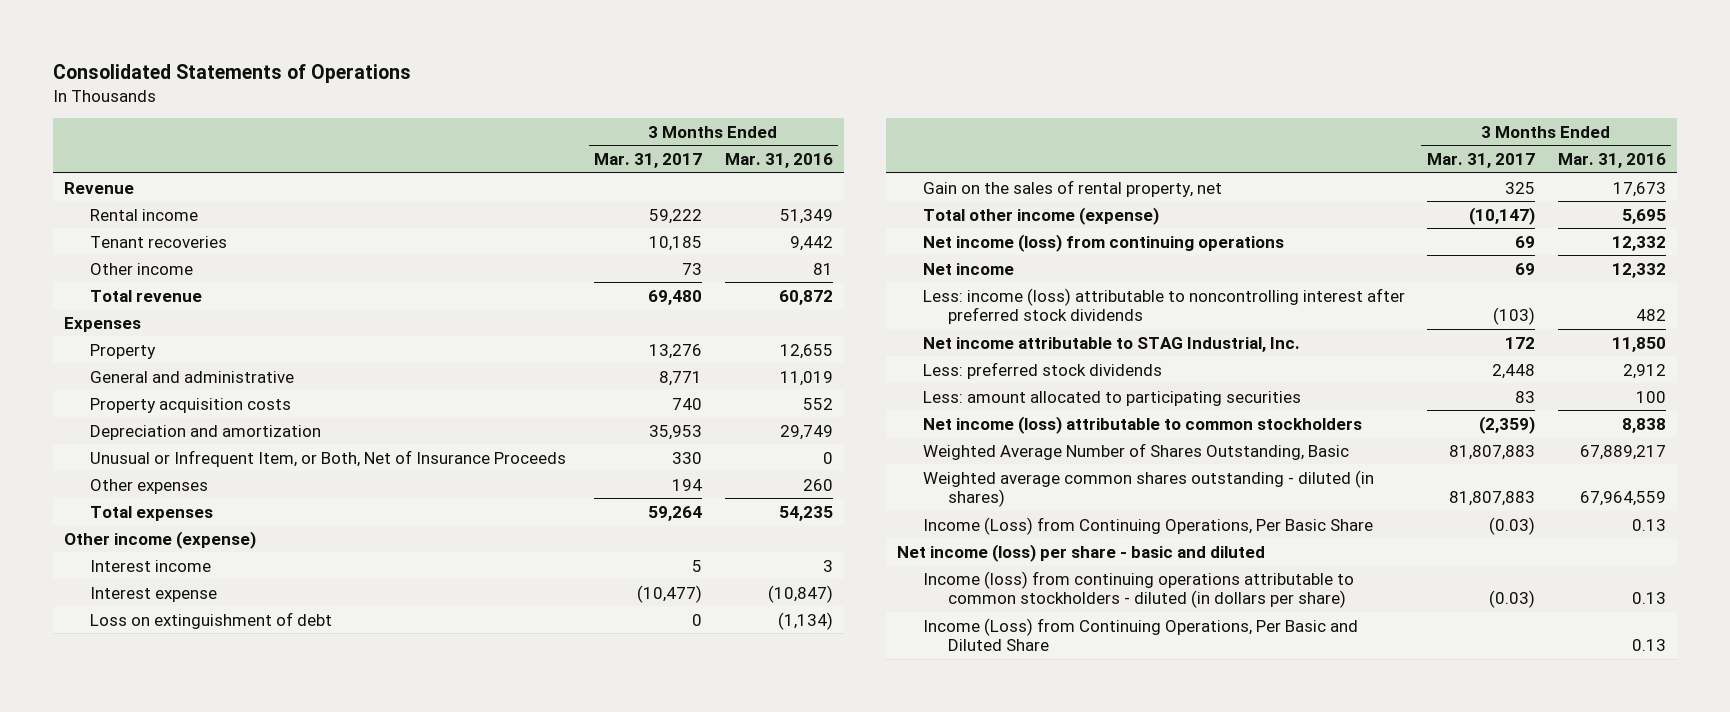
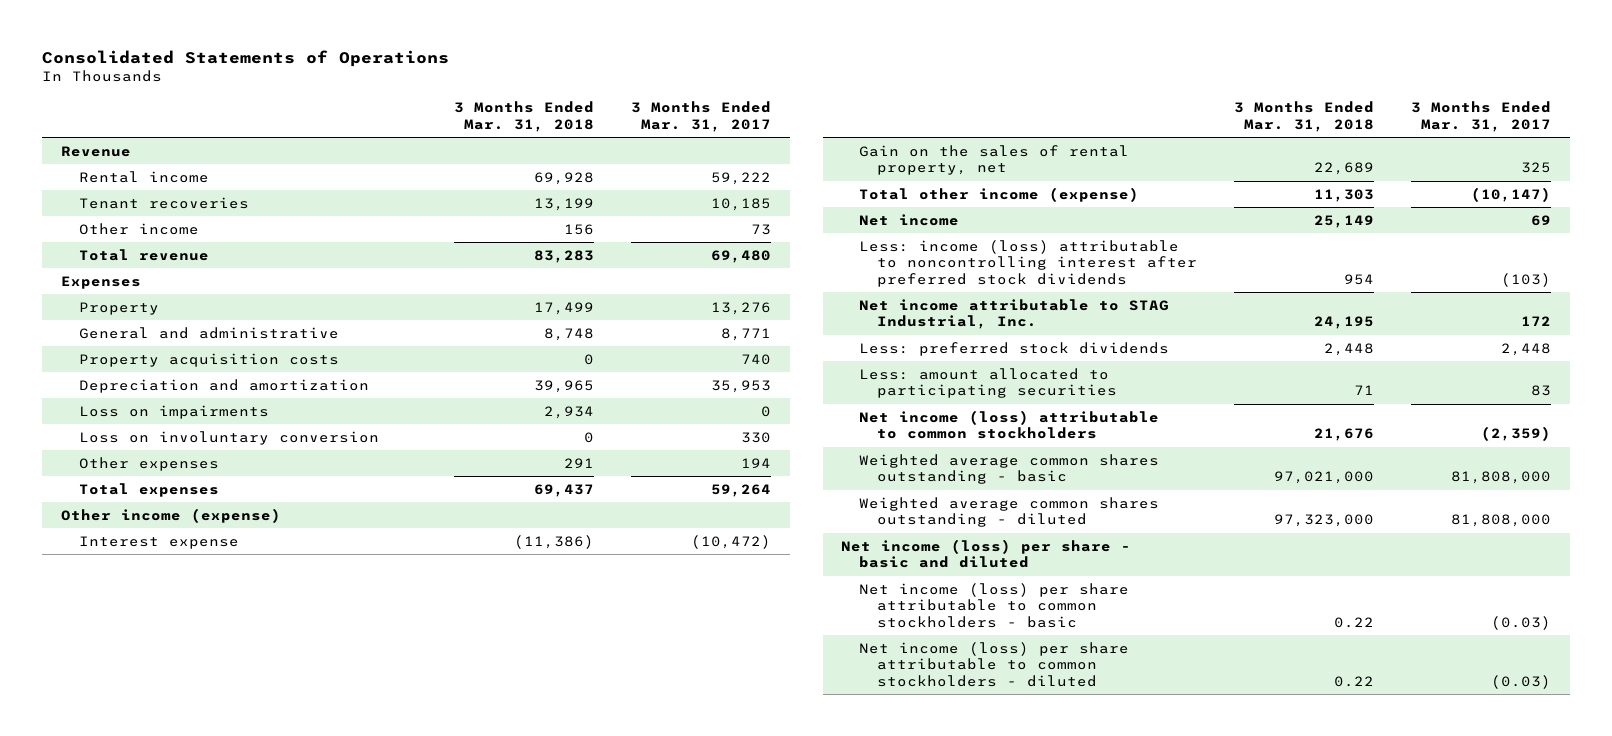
[724,153,833,169] Mar. 31, 2016 -> none
none -> [453,101,594,132] 3 Months Ended Mar. 31, 2018
none -> [78,404,269,419] Loss on impairments
[89,449,566,467] Unusual or Infrequent Item, or Both, Net of Insurance Proceeds -> [78,430,379,445] Loss on involuntary conversion
[89,559,211,572] Interest income -> none
[89,611,332,629] Loss on extinguishment of debt -> none
[637,584,703,603] (10,477) -> [690,534,771,549] (10,472)
[922,233,1284,252] Net income (loss) from continuing operations -> none
[922,516,1373,535] Income (Loss) from Continuing Operations, Per Basic Share -> none
[922,442,1349,460] Weighted Average Number of Shares Outstanding, Basic -> [859,453,1160,485] Weighted average common shares outstanding - basic
[1449,444,1536,460] 81,807,883 -> [1451,471,1552,485] 81,808,000
[922,469,1374,507] Weighted average common shares outstanding - diluted (in shares) -> [859,496,1160,528] Weighted average common shares outstanding - diluted
[1449,490,1536,506] 81,807,883 -> [1451,514,1552,528] 81,808,000
[922,617,1358,651] Income (Loss) from Continuing Operations, Per Basic and Diluted Share -> none
none -> [859,582,1130,628] Net income (loss) per share attributable to common stockholders - basic
[922,570,1354,608] Income (loss) from continuing operations attributable to common stockholders - diluted (in dollars per share) -> [859,641,1130,687] Net income (loss) per share attributable to common stockholders - diluted

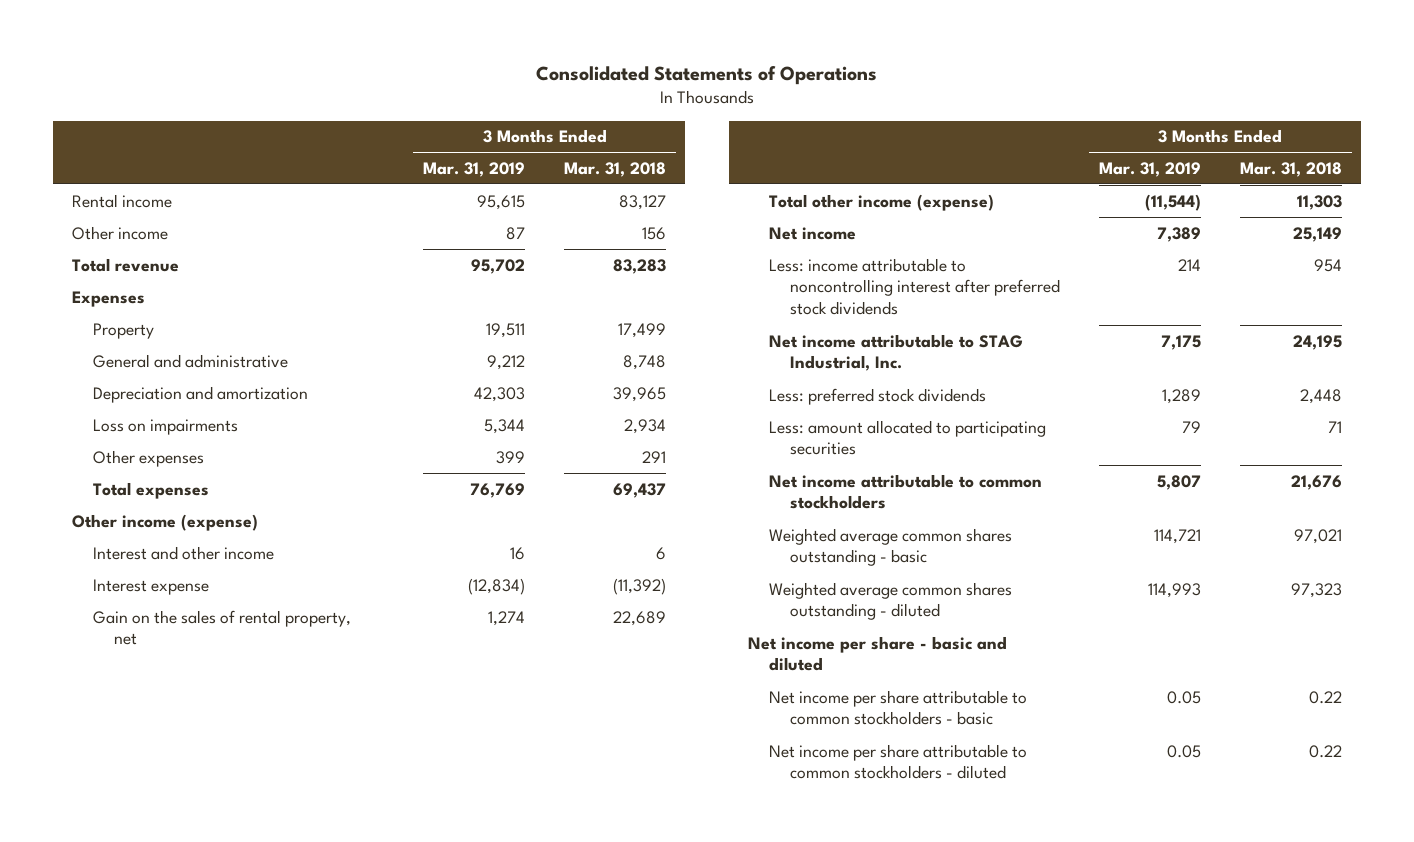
[630,101,771,132] 3 Months Ended Mar. 31, 2017 -> none
none -> [423,161,526,177] Mar. 31, 2019
[61,145,132,157] Revenue -> none
[78,196,249,209] Tenant recoveries -> none
[533,171,594,185] 69,928 -> [618,194,666,210] 83,127
[78,352,339,367] Property acquisition costs -> none
[78,430,379,445] Loss on involuntary conversion -> none
none -> [93,545,275,560] Interest and other income
[513,534,594,549] (11,386) -> [612,577,666,595] (11,392)
[859,239,1197,287] Less: income (loss) attributable to noncontrolling interest after preferred stock dividends -> [769,257,1061,316] Less: income attributable to noncontrolling interest after preferred stock dividends
[859,409,1160,440] Net income (loss) attributable to common stockholders -> [769,473,1043,510] Net income attributable to common stockholders
[1274,471,1375,485] 97,021,000 -> [1293,528,1342,544] 97,021
[1274,514,1375,528] 97,323,000 -> [1290,582,1342,598] 97,323
[841,538,1132,569] Net income (loss) per share - basic and diluted -> [748,635,1008,672] Net income per share - basic and diluted
[859,582,1130,628] Net income (loss) per share attributable to common stockholders - basic -> [769,689,1028,726] Net income per share attributable to common stockholders - basic
[859,641,1130,687] Net income (loss) per share attributable to common stockholders - diluted -> [769,743,1028,780] Net income per share attributable to common stockholders - diluted

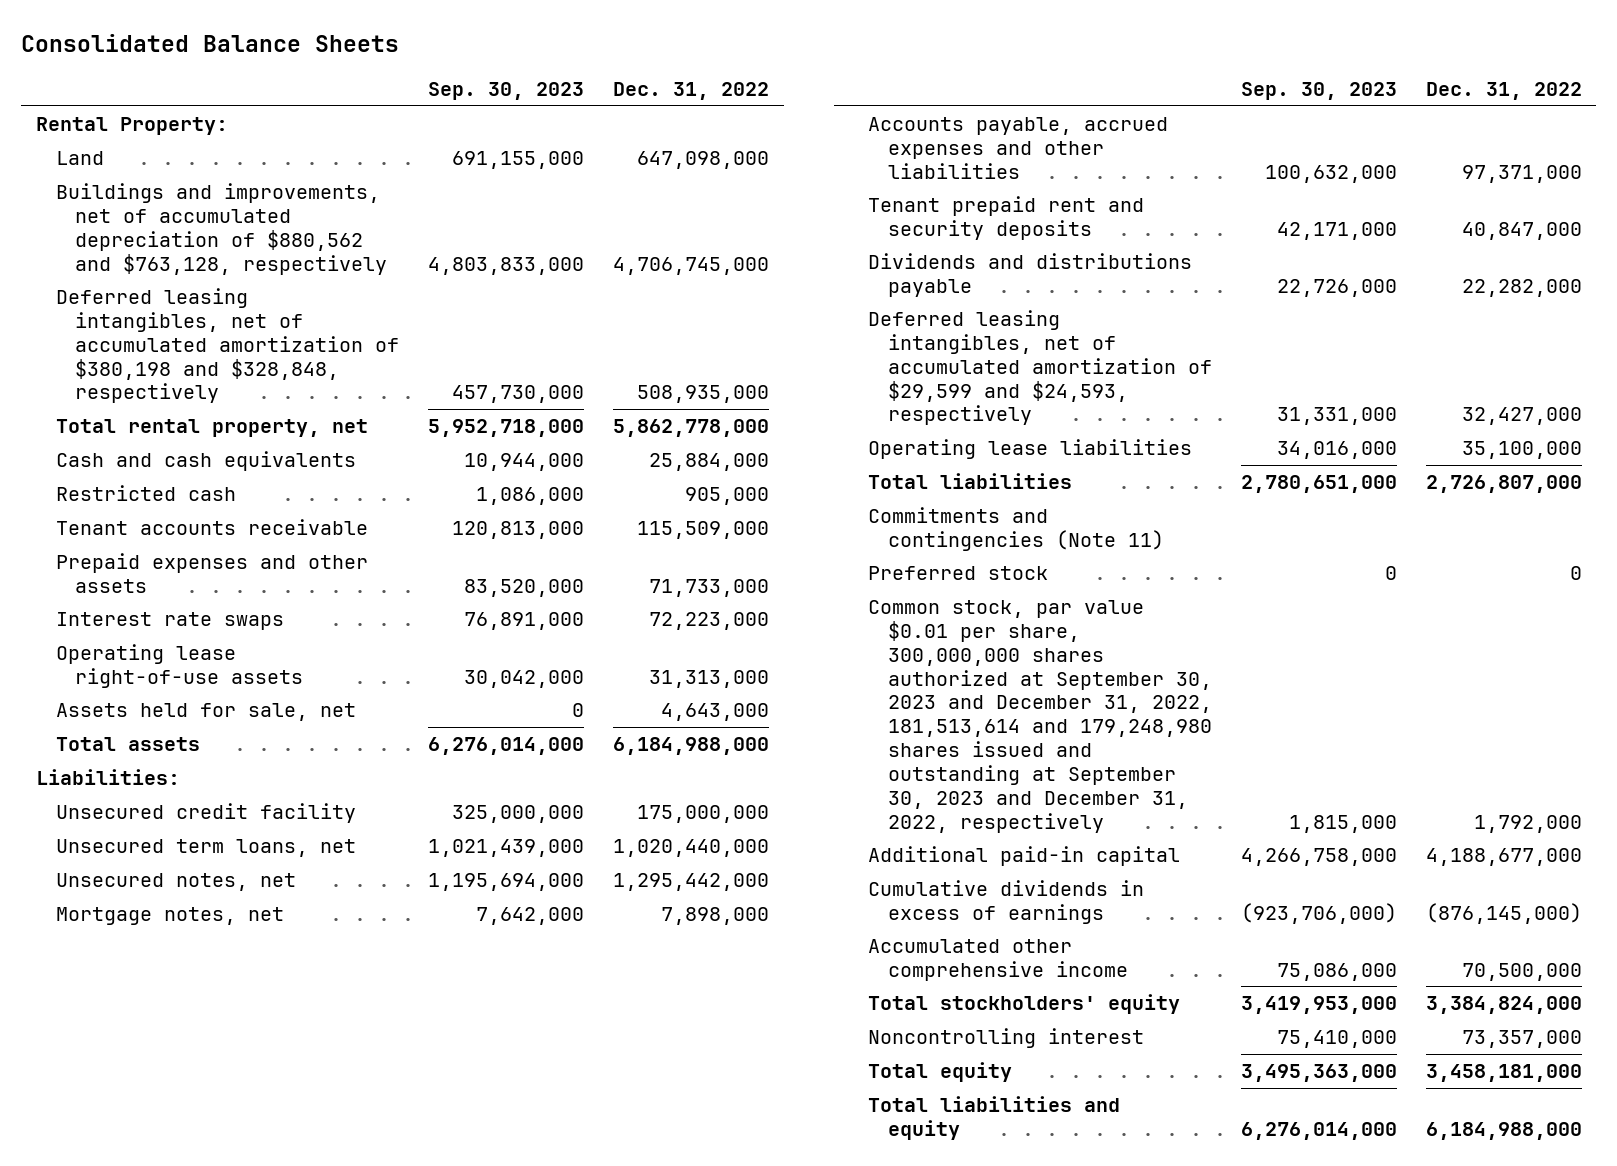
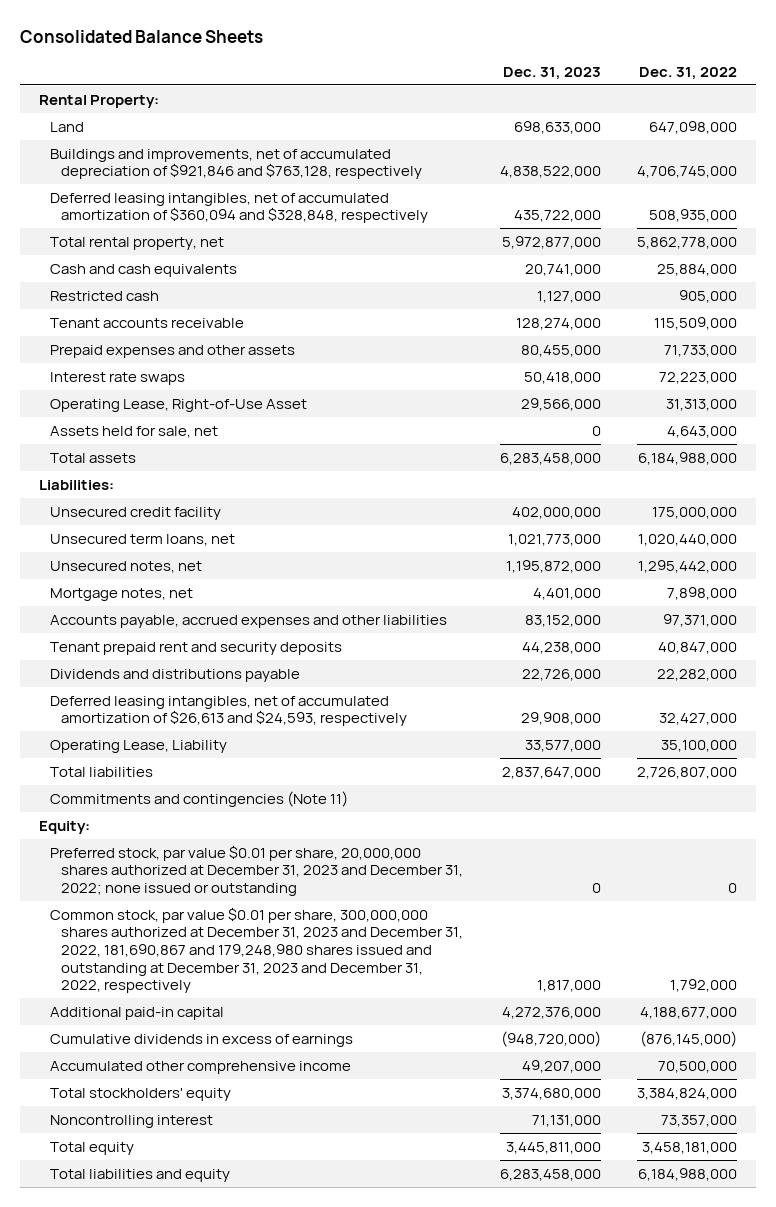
[428,82,585,101] Sep. 30, 2023 -> none
none -> [502,66,601,80] Dec. 31, 2023
[55,183,388,275] Buildings and improvements, net of accumulated depreciation of $880,562 and $763,128, respectively -> [49,148,423,180] Buildings and improvements, net of accumulated depreciation of $921,846 and $763,128, respectively
[55,288,400,404] Deferred leasing intangibles, net of accumulated amortization of $380,198 and $328,848, respectively -> [49,192,429,224] Deferred leasing intangibles, net of accumulated amortization of $360,094 and $328,848, respectively
[55,644,304,688] Operating lease right-of-use assets -> [49,398,307,412] Operating Lease, Right-of-Use Asset
[867,310,1212,426] Deferred leasing intangibles, net of accumulated amortization of $29,599 and $24,593, respectively -> [49,695,408,727] Deferred leasing intangibles, net of accumulated amortization of $26,613 and $24,593, respectively
[867,439,1192,460] Operating lease liabilities -> [49,739,227,753] Operating Lease, Liability
none -> [38,820,90,834] Equity:
[867,566,1048,581] Preferred stock -> [49,844,464,896] Preferred stock, par value $0.01 per share, 20,000,000 shares authorized at December 31, 2023 and December 31, 2022; none issued or outstanding
[867,600,1212,833] Common stock, par value $0.01 per share, 300,000,000 shares authorized at September 30, 2023 and December 31, 2022, 181,513,614 and 179,248,980 shares issued and outstanding at September 30, 2023 and December 31, 2022, respectively -> [49,906,464,994] Common stock, par value $0.01 per share, 300,000,000 shares authorized at December 31, 2023 and December 31, 2022, 181,690,867 and 179,248,980 shares issued and outstanding at December 31, 2023 and December 31, 2022, respectively

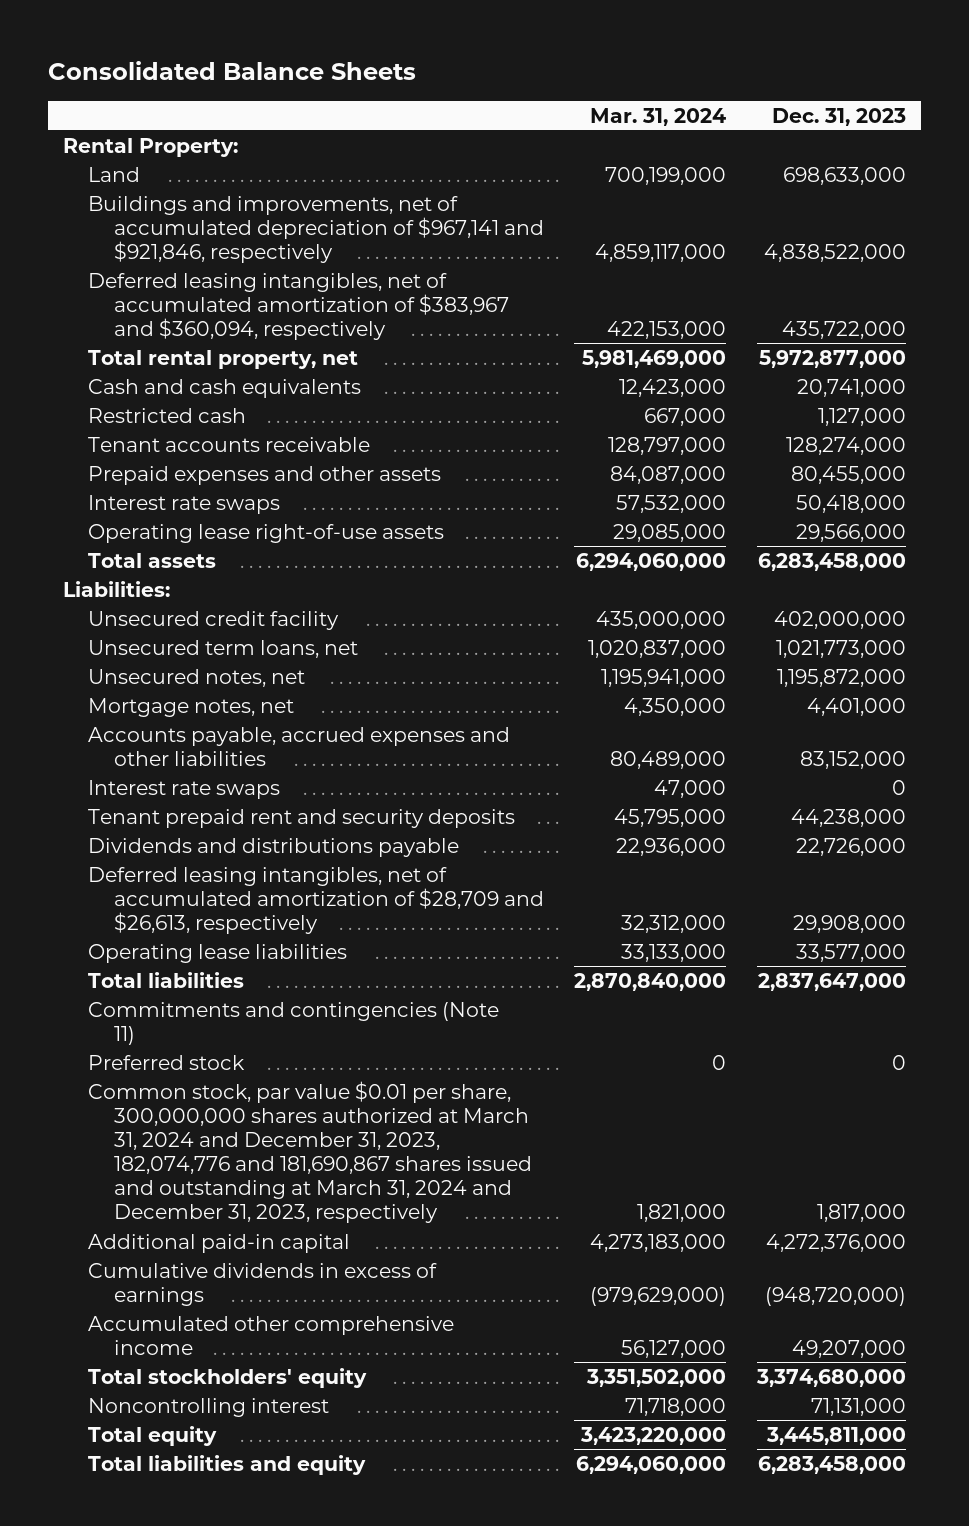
[639,66,738,80] Dec. 31, 2022 -> none
none -> [590,107,727,126] Mar. 31, 2024
[49,148,423,180] Buildings and improvements, net of accumulated depreciation of $921,846 and $763,128, respectively -> [88,195,544,264] Buildings and improvements, net of accumulated depreciation of $967,141 and $921,846, respectively
[49,192,429,224] Deferred leasing intangibles, net of accumulated amortization of $360,094 and $328,848, respectively -> [88,272,509,341] Deferred leasing intangibles, net of accumulated amortization of $383,967 and $360,094, respectively
[49,425,218,438] Assets held for sale, net -> none
[49,398,307,412] Operating Lease, Right-of-Use Asset -> [88,523,445,543] Operating lease right-of-use assets
none -> [88,779,281,799] Interest rate swaps
[49,695,408,727] Deferred leasing intangibles, net of accumulated amortization of $26,613 and $24,593, respectively -> [88,866,544,935] Deferred leasing intangibles, net of accumulated amortization of $28,709 and $26,613, respectively
[49,739,227,753] Operating Lease, Liability -> [88,943,348,963] Operating lease liabilities
[38,820,90,834] Equity: -> none
[49,844,464,896] Preferred stock, par value $0.01 per share, 20,000,000 shares authorized at December 31, 2023 and December 31, 2022; none issued or outstanding -> [88,1054,246,1070] Preferred stock
[49,906,464,994] Common stock, par value $0.01 per share, 300,000,000 shares authorized at December 31, 2023 and December 31, 2022, 181,690,867 and 179,248,980 shares issued and outstanding at December 31, 2023 and December 31, 2022, respectively -> [88,1080,532,1224] Common stock, par value $0.01 per share, 300,000,000 shares authorized at March 31, 2024 and December 31, 2023, 182,074,776 and 181,690,867 shares issued and outstanding at March 31, 2024 and December 31, 2023, respectively

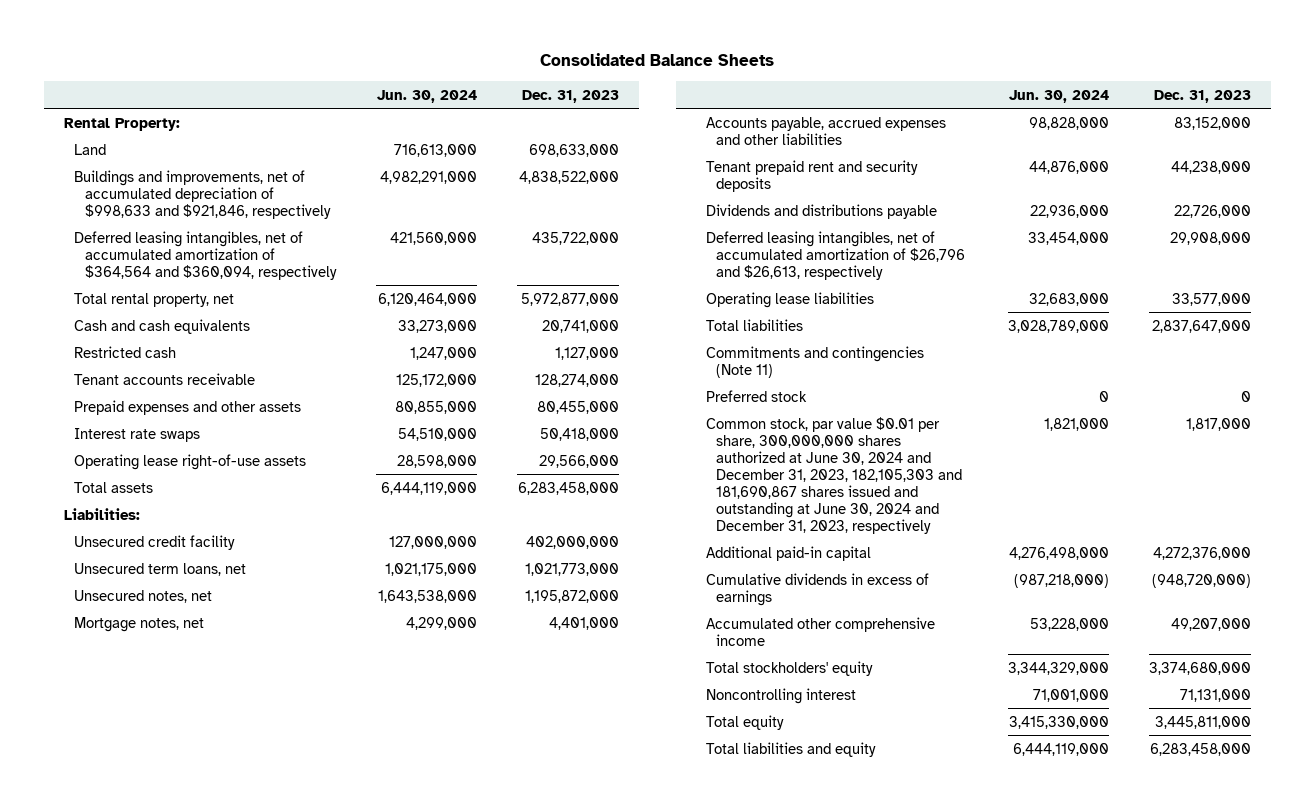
[590,107,727,126] Mar. 31, 2024 -> none
none -> [376,89,477,103] Jun. 30, 2024
[88,195,544,264] Buildings and improvements, net of accumulated depreciation of $967,141 and $921,846, respectively -> [74,169,331,219] Buildings and improvements, net of accumulated depreciation of $998,633 and $921,846, respectively
[88,272,509,341] Deferred leasing intangibles, net of accumulated amortization of $383,967 and $360,094, respectively -> [74,230,337,280] Deferred leasing intangibles, net of accumulated amortization of $364,564 and $360,094, respectively
[88,779,281,799] Interest rate swaps -> none
[88,866,544,935] Deferred leasing intangibles, net of accumulated amortization of $28,709 and $26,613, respectively -> [705,230,966,280] Deferred leasing intangibles, net of accumulated amortization of $26,796 and $26,613, respectively
[88,1080,532,1224] Common stock, par value $0.01 per share, 300,000,000 shares authorized at March 31, 2024 and December 31, 2023, 182,074,776 and 181,690,867 shares issued and outstanding at March 31, 2024 and December 31, 2023, respectively -> [705,416,963,534] Common stock, par value $0.01 per share, 300,000,000 shares authorized at June 30, 2024 and December 31, 2023, 182,105,303 and 181,690,867 shares issued and outstanding at June 30, 2024 and December 31, 2023, respectively

